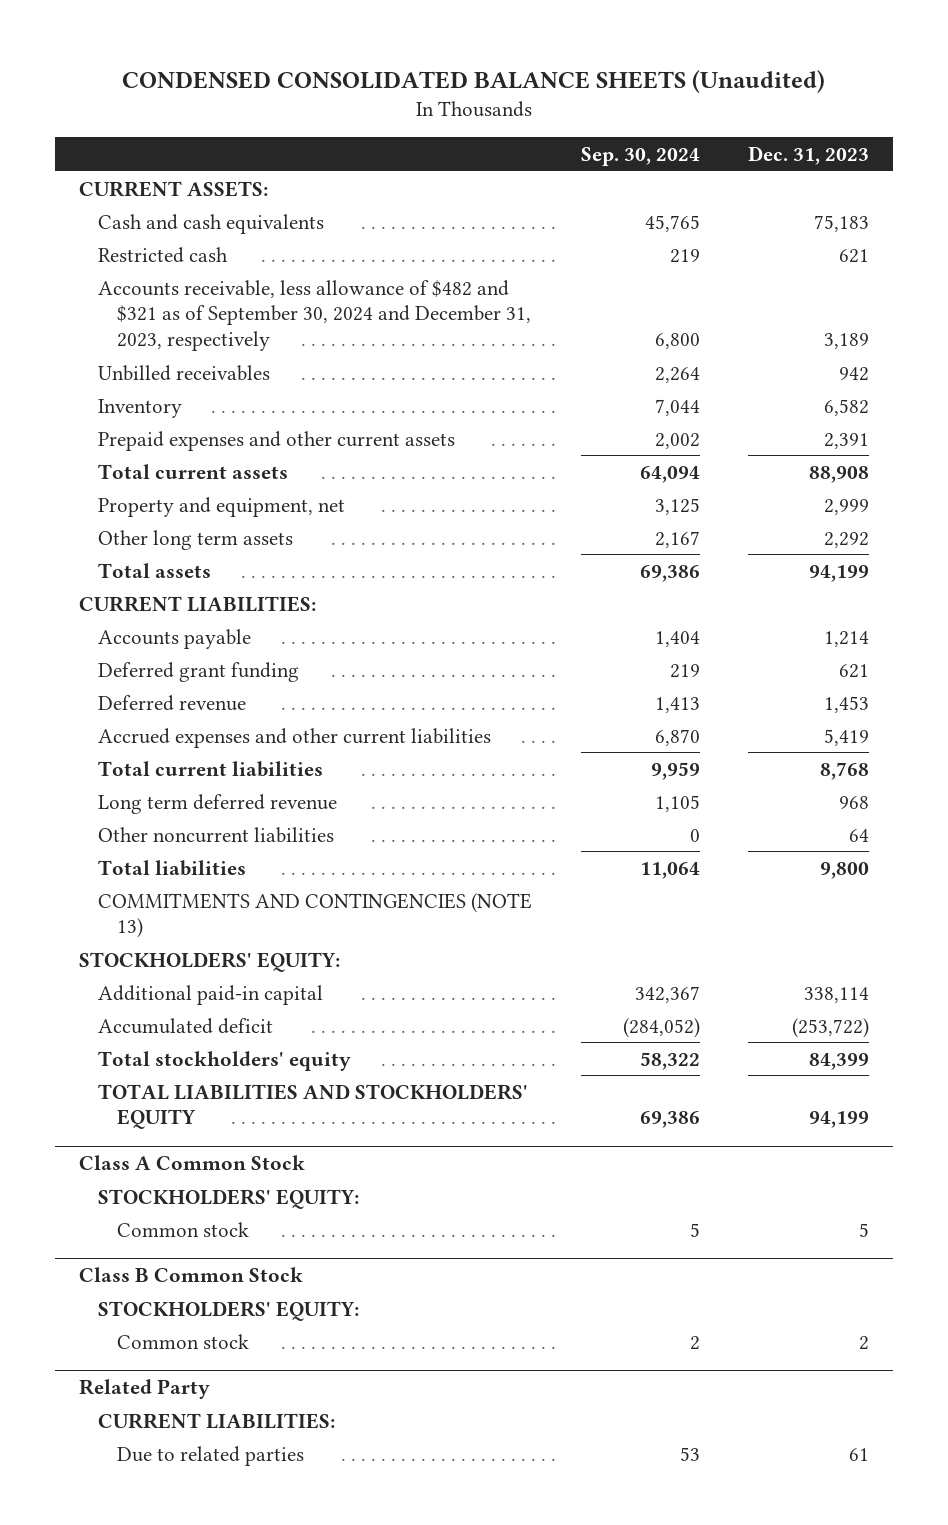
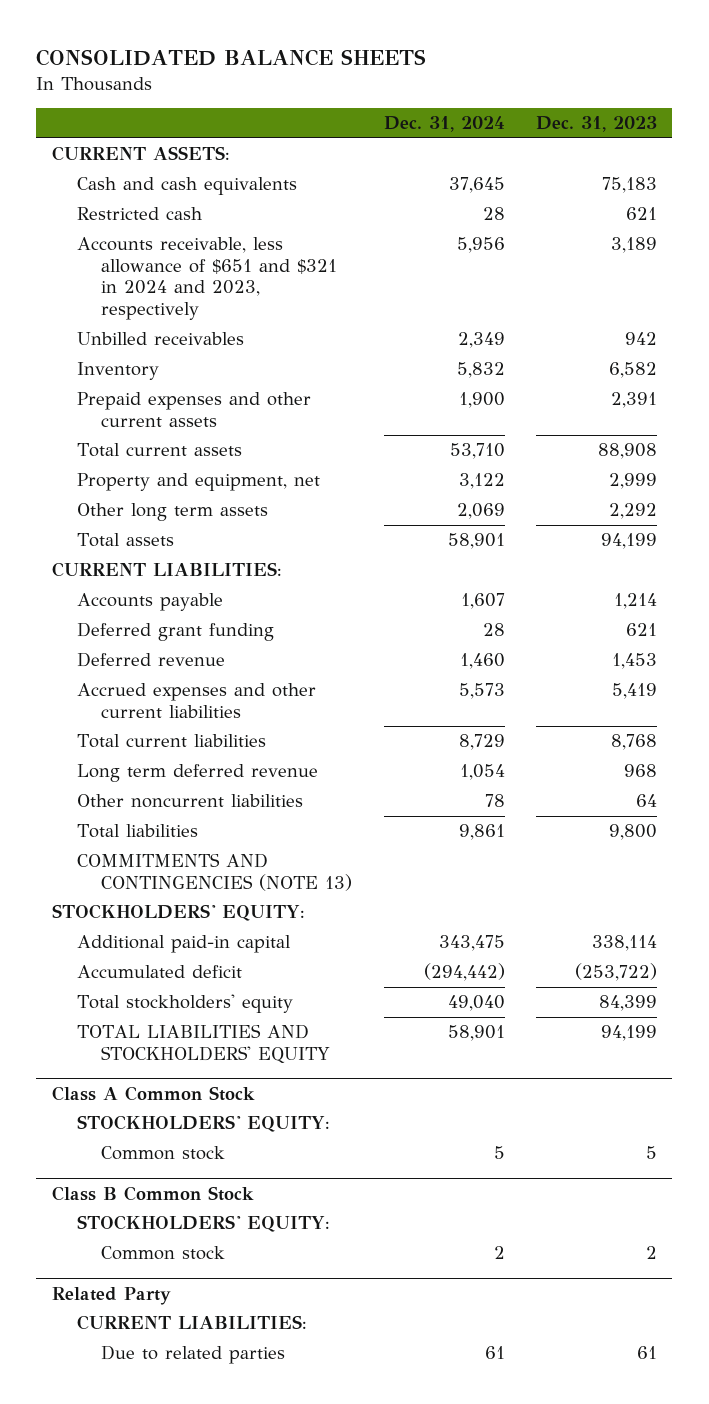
[122,69,826,93] CONDENSED CONSOLIDATED BALANCE SHEETS (Unaudited) -> [36,48,427,66] CONSOLIDATED BALANCE SHEETS
[580,146,700,166] Sep. 30, 2024 -> none
none -> [383,116,505,133] Dec. 31, 2024
[98,279,531,351] Accounts receivable, less allowance of $482 and $321 as of September 30, 2024 and December 31, 2023, respectively -> [76,237,338,321] Accounts receivable, less allowance of $651 and $321 in 2024 and 2023, respectively

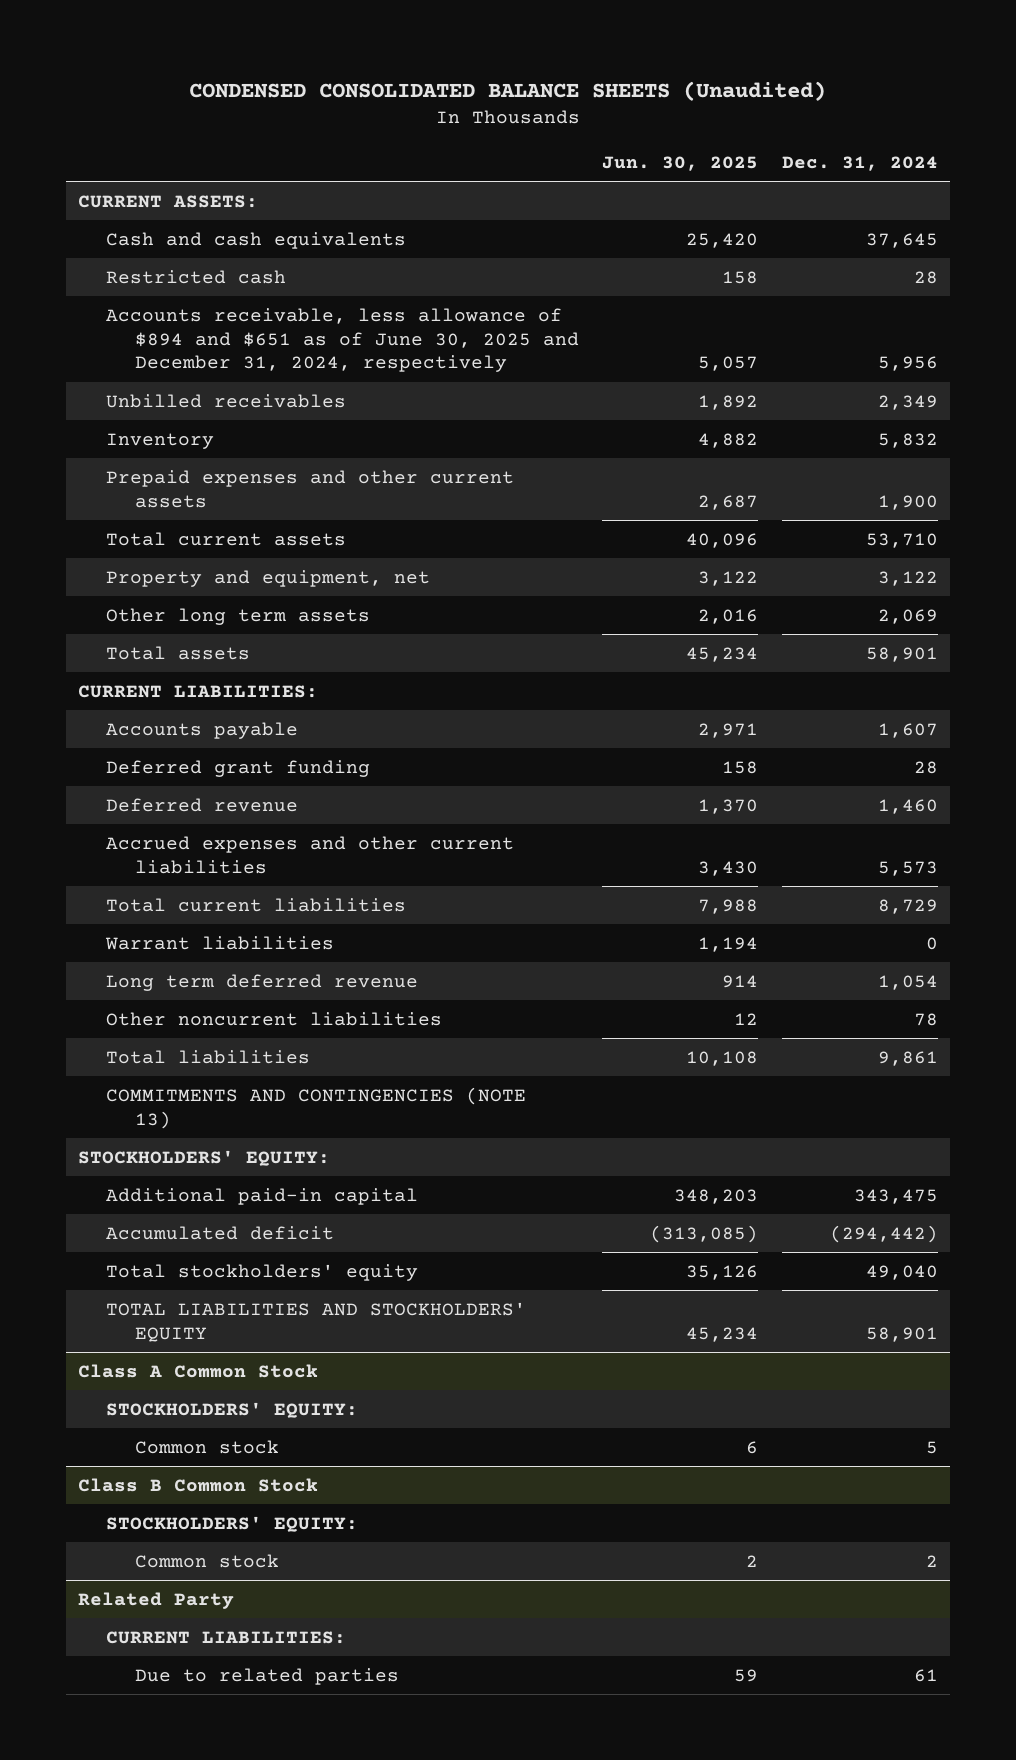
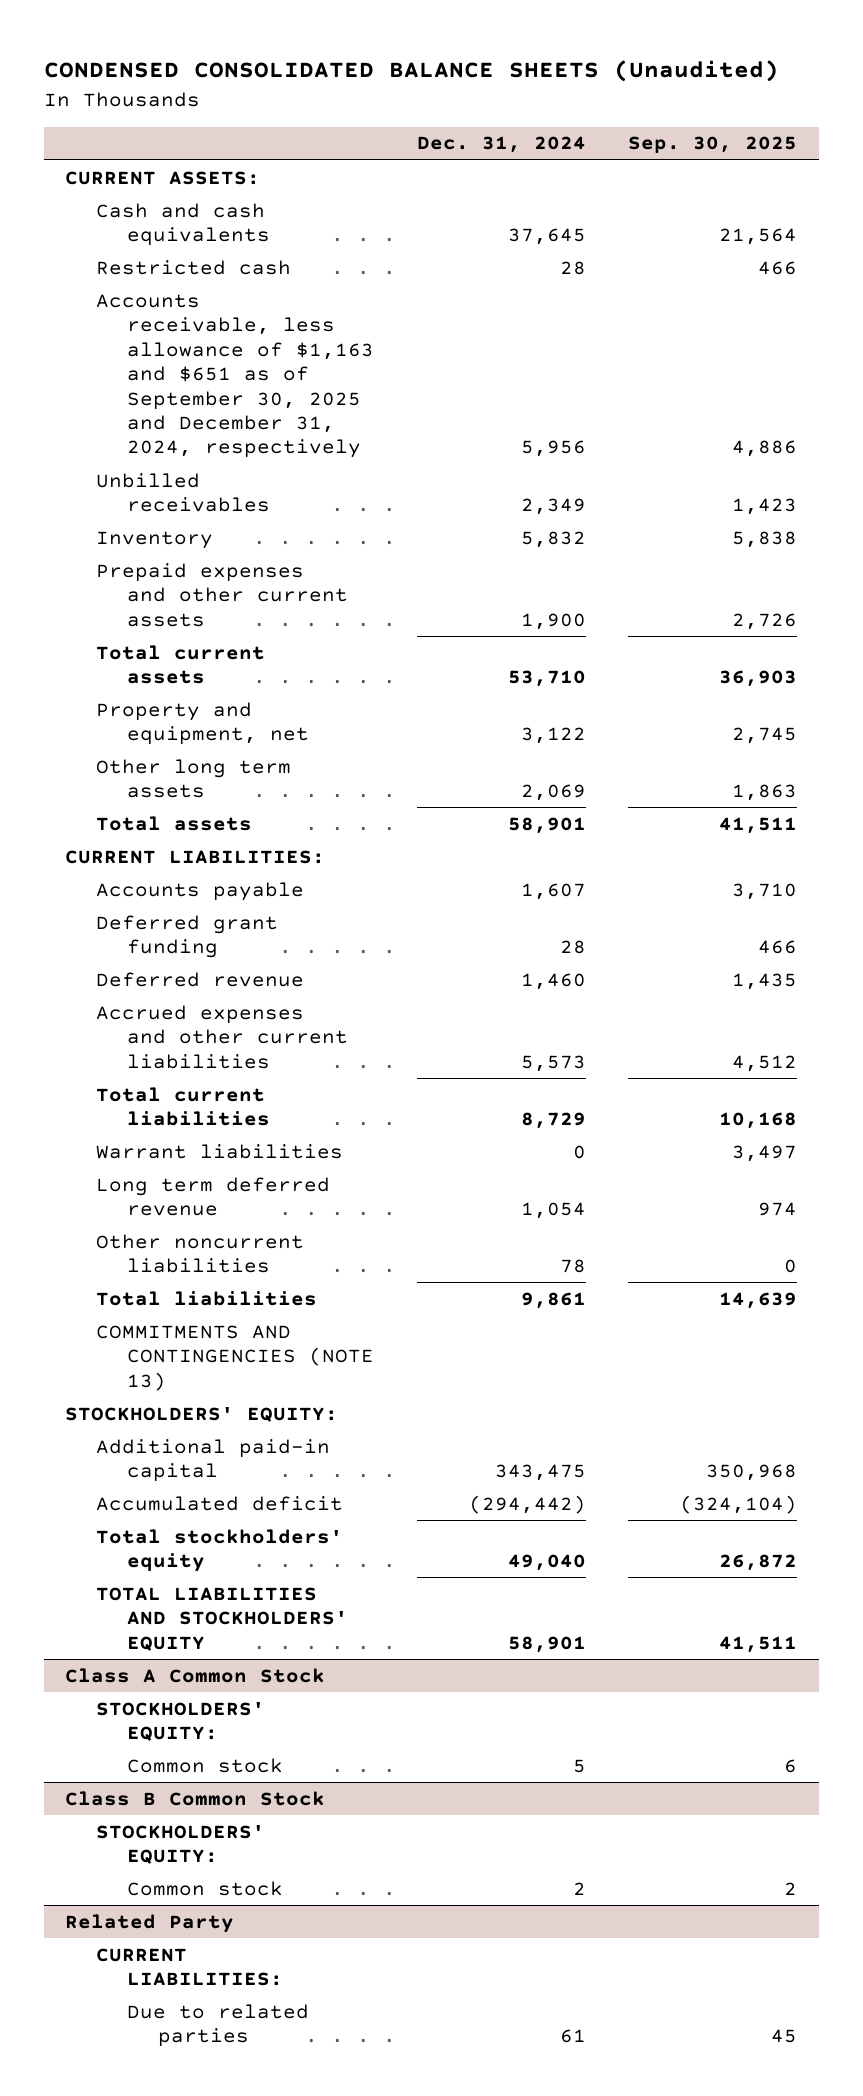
[602,155,759,171] Jun. 30, 2025 -> none
none -> [628,136,798,154] Sep. 30, 2025
[106,307,579,373] Accounts receivable, less allowance of $894 and $651 as of June 30, 2025 and December 31, 2024, respectively -> [96,293,375,459] Accounts receivable, less allowance of $1,163 and $651 as of September 30, 2025 and December 31, 2024, respectively

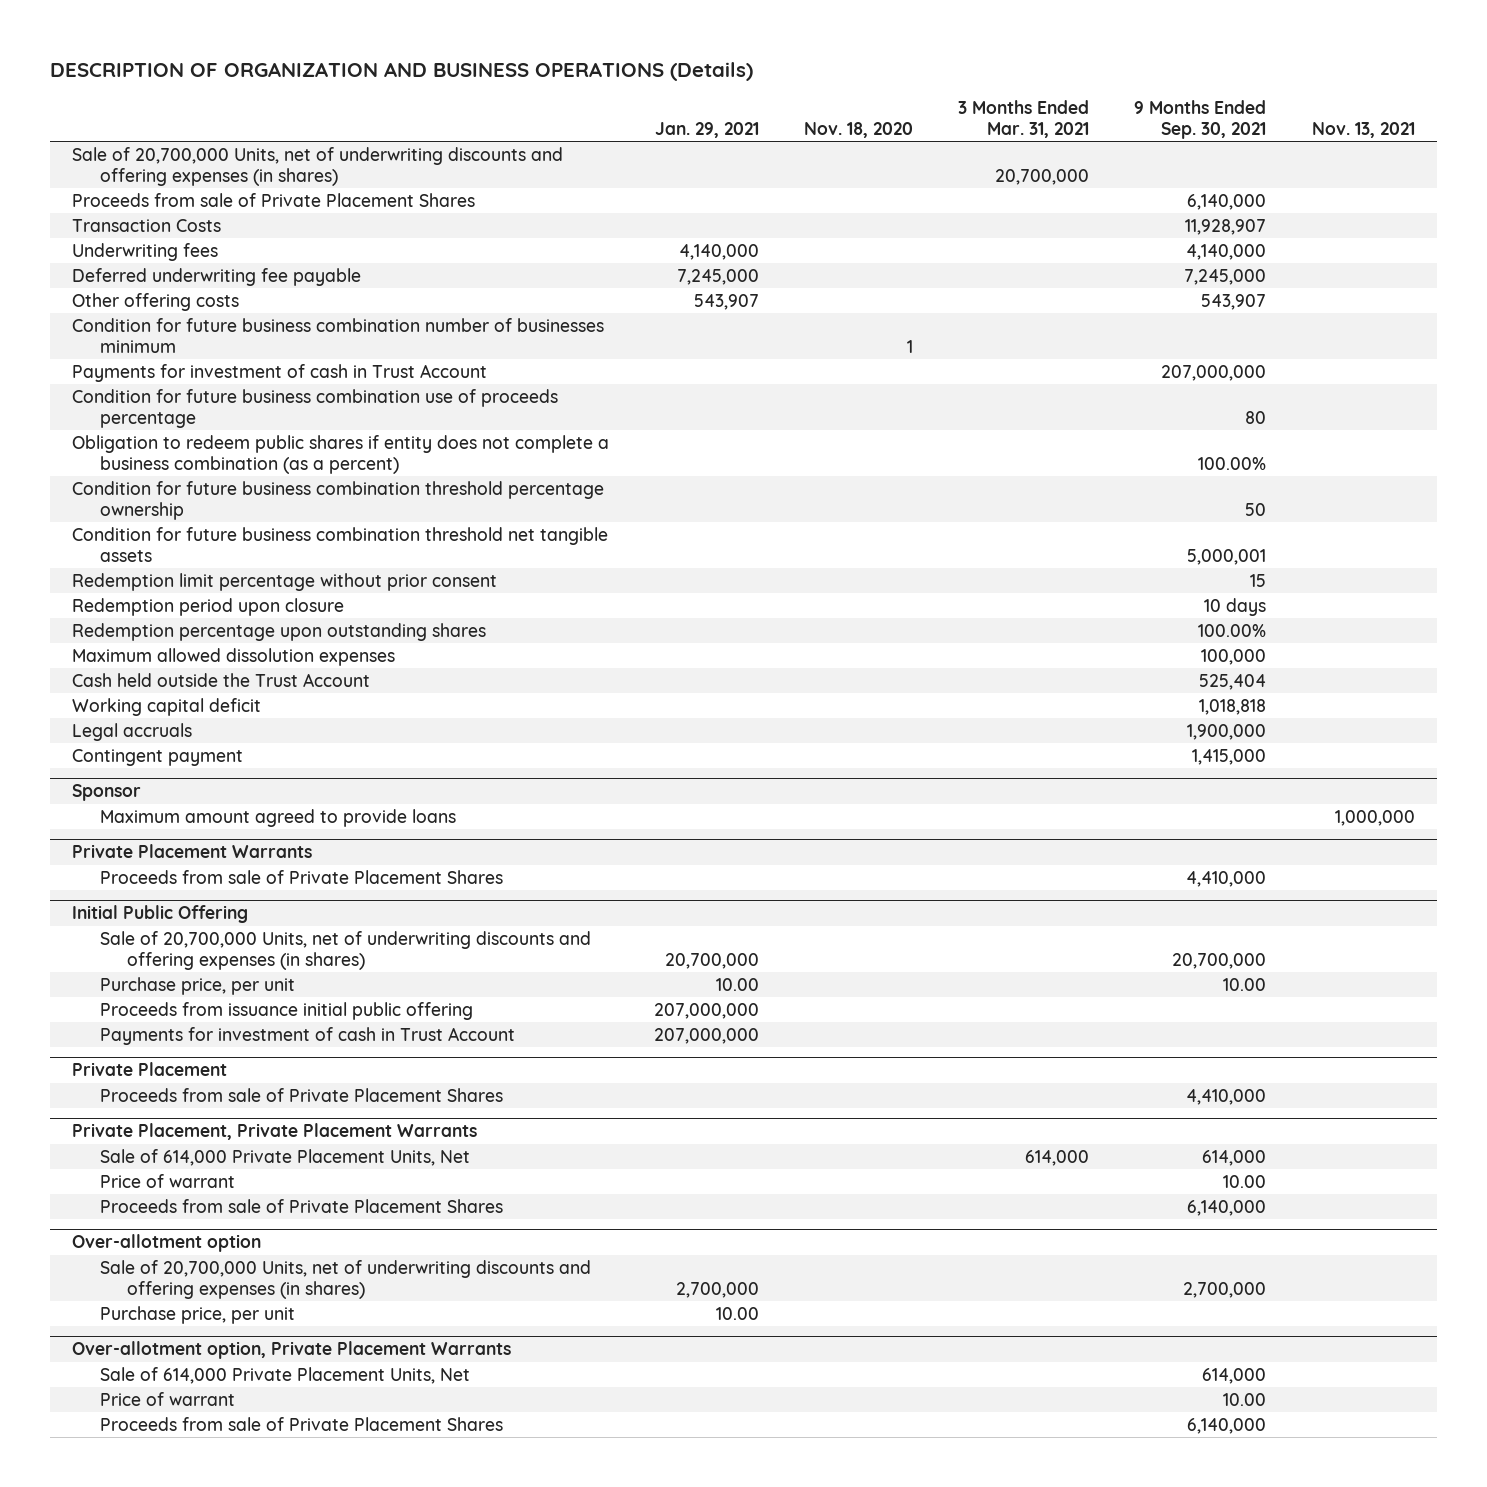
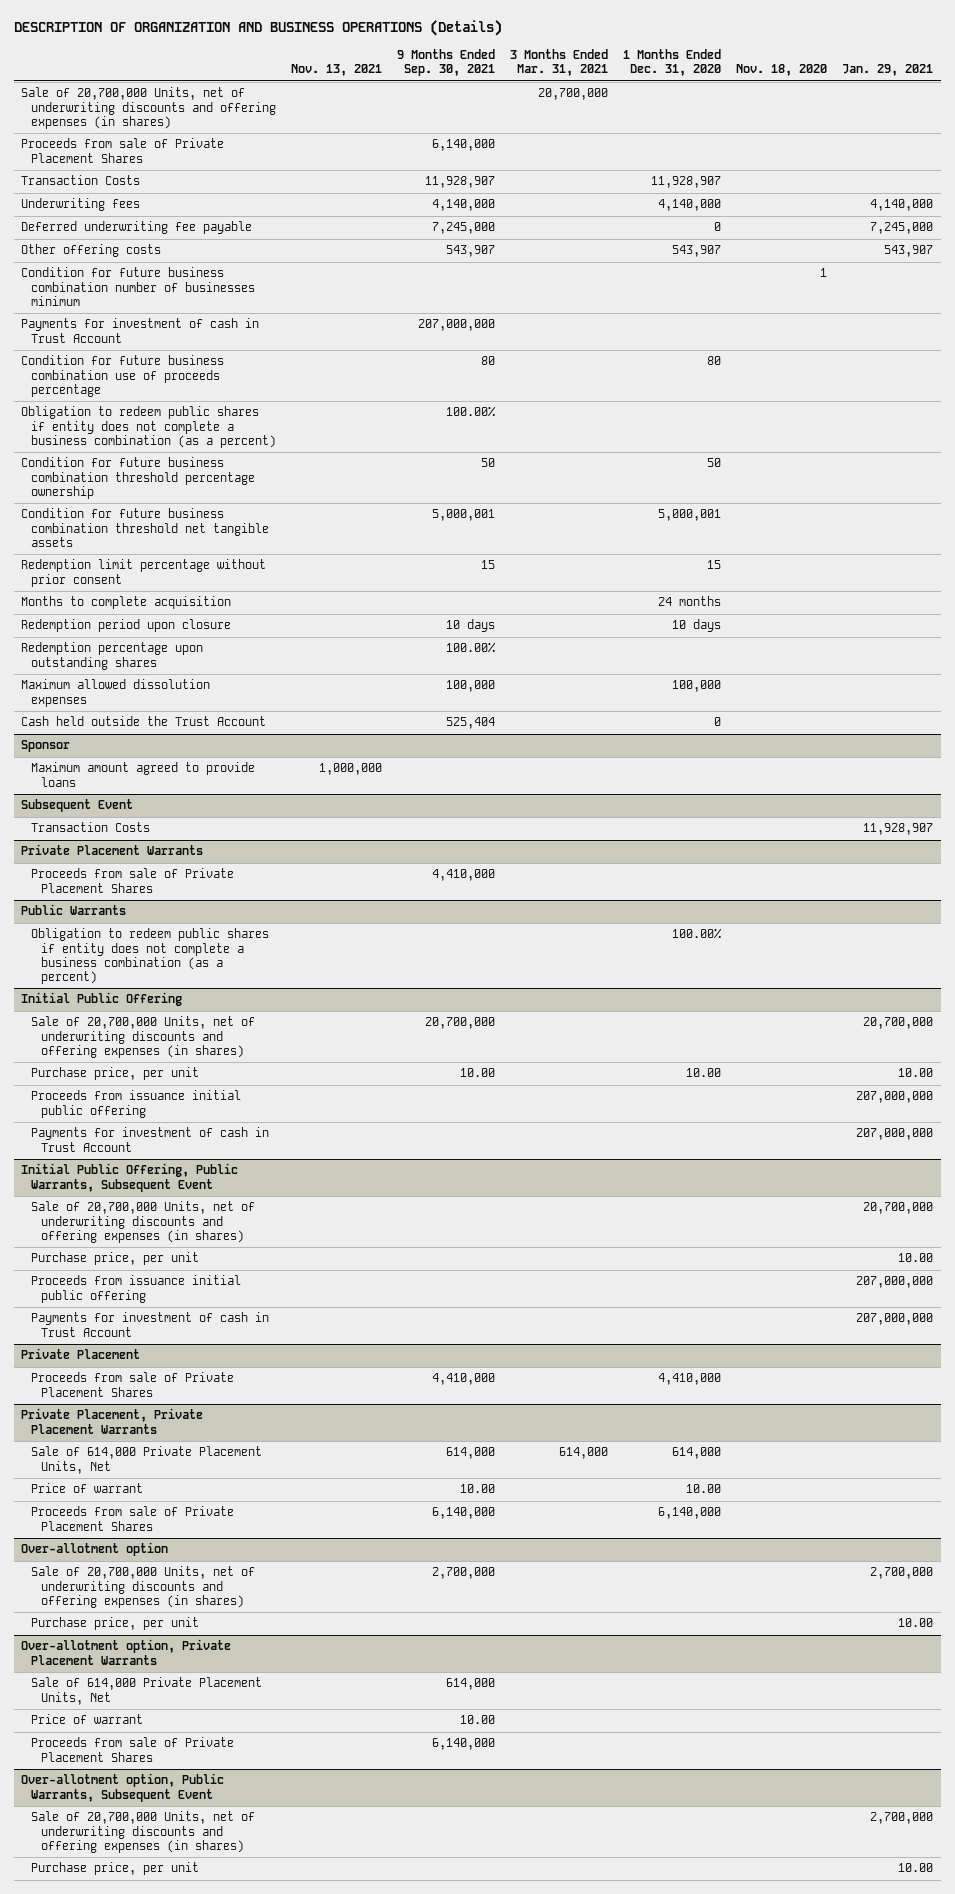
none -> [623,49,722,77] 1 Months Ended Dec. 31, 2020
none -> [21,596,232,610] Months to complete acquisition
[72,698,262,717] Working capital deficit -> none
[72,723,193,742] Legal accruals -> none
[72,749,244,767] Contingent payment -> none
none -> [21,799,134,813] Subsequent Event
none -> [31,822,151,833] Transaction Costs
none -> [21,904,127,916] Public Warrants
none -> [31,928,270,984] Obligation to redeem public shares if entity does not complete a business combination (as a percent)
none -> [21,1163,239,1192] Initial Public Offering, Public Warrants, Subsequent Event
none -> [31,1201,256,1243] Sale of 20,700,000 Units, net of underwriting discounts and offering expenses (in shares)
none -> [31,1252,200,1266] Purchase price, per unit
none -> [31,1275,242,1303] Proceeds from issuance initial public offering
none -> [31,1312,270,1337] Payments for investment of cash in Trust Account
none -> [21,1773,225,1802] Over-allotment option, Public Warrants, Subsequent Event
none -> [31,1811,256,1853] Sale of 20,700,000 Units, net of underwriting discounts and offering expenses (in shares)
none -> [31,1862,200,1876] Purchase price, per unit

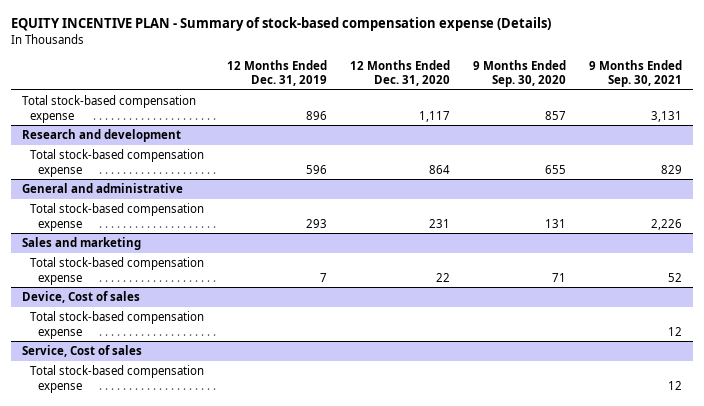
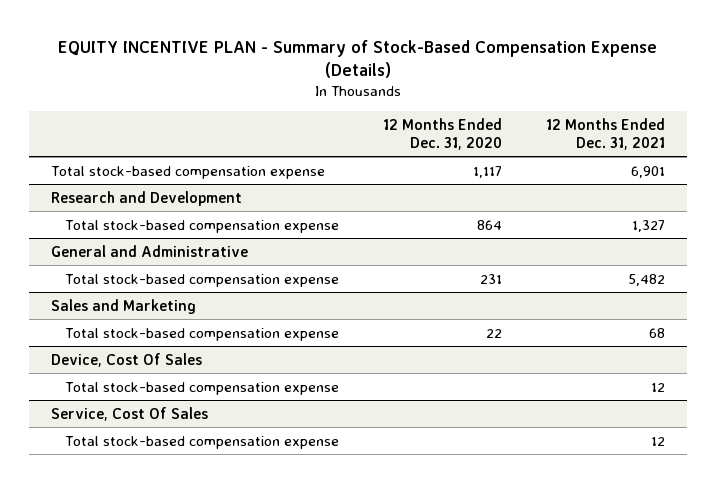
[10,17,551,32] EQUITY INCENTIVE PLAN - Summary of stock-based compensation expense (Details) -> [58,39,658,78] EQUITY INCENTIVE PLAN - Summary of Stock-Based Compensation Expense (Details)
[227,59,328,87] 12 Months Ended Dec. 31, 2019 -> none
[472,59,566,88] 9 Months Ended Sep. 30, 2020 -> none
[588,59,682,88] 9 Months Ended Sep. 30, 2021 -> none
none -> [546,117,666,151] 12 Months Ended Dec. 31, 2021
[22,129,182,143] Research and development -> [51,190,243,206] Research and Development
[22,183,184,194] General and administrative -> [51,244,249,257] General and Administrative
[22,237,142,251] Sales and marketing -> [51,298,197,314] Sales and Marketing
[22,291,141,304] Device, Cost of sales -> [51,352,203,367] Device, Cost Of Sales
[22,345,143,358] Service, Cost of sales -> [51,406,209,421] Service, Cost Of Sales

